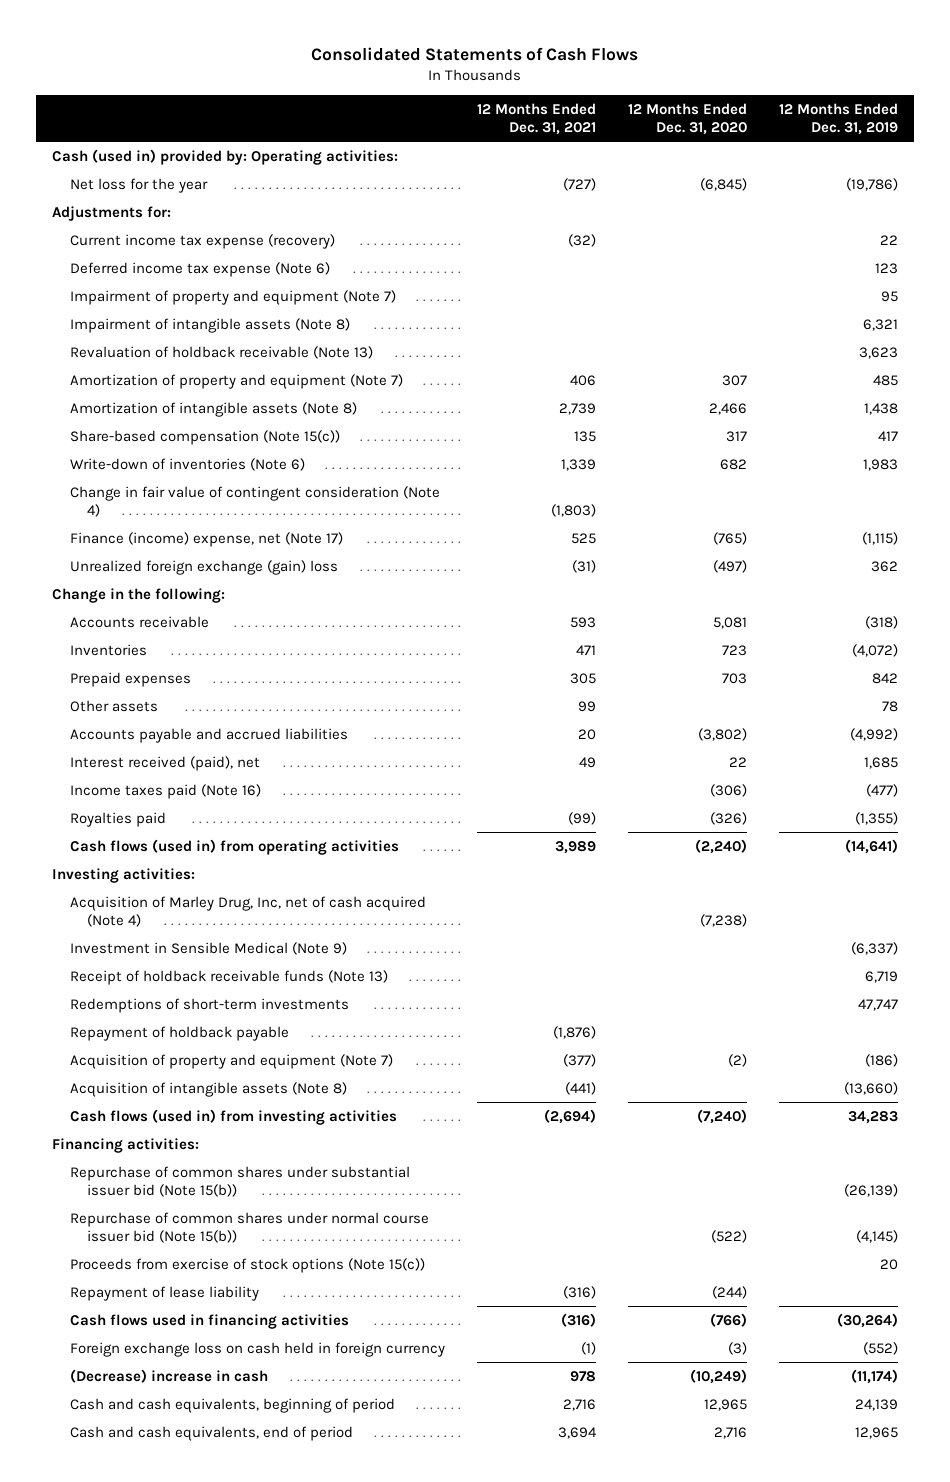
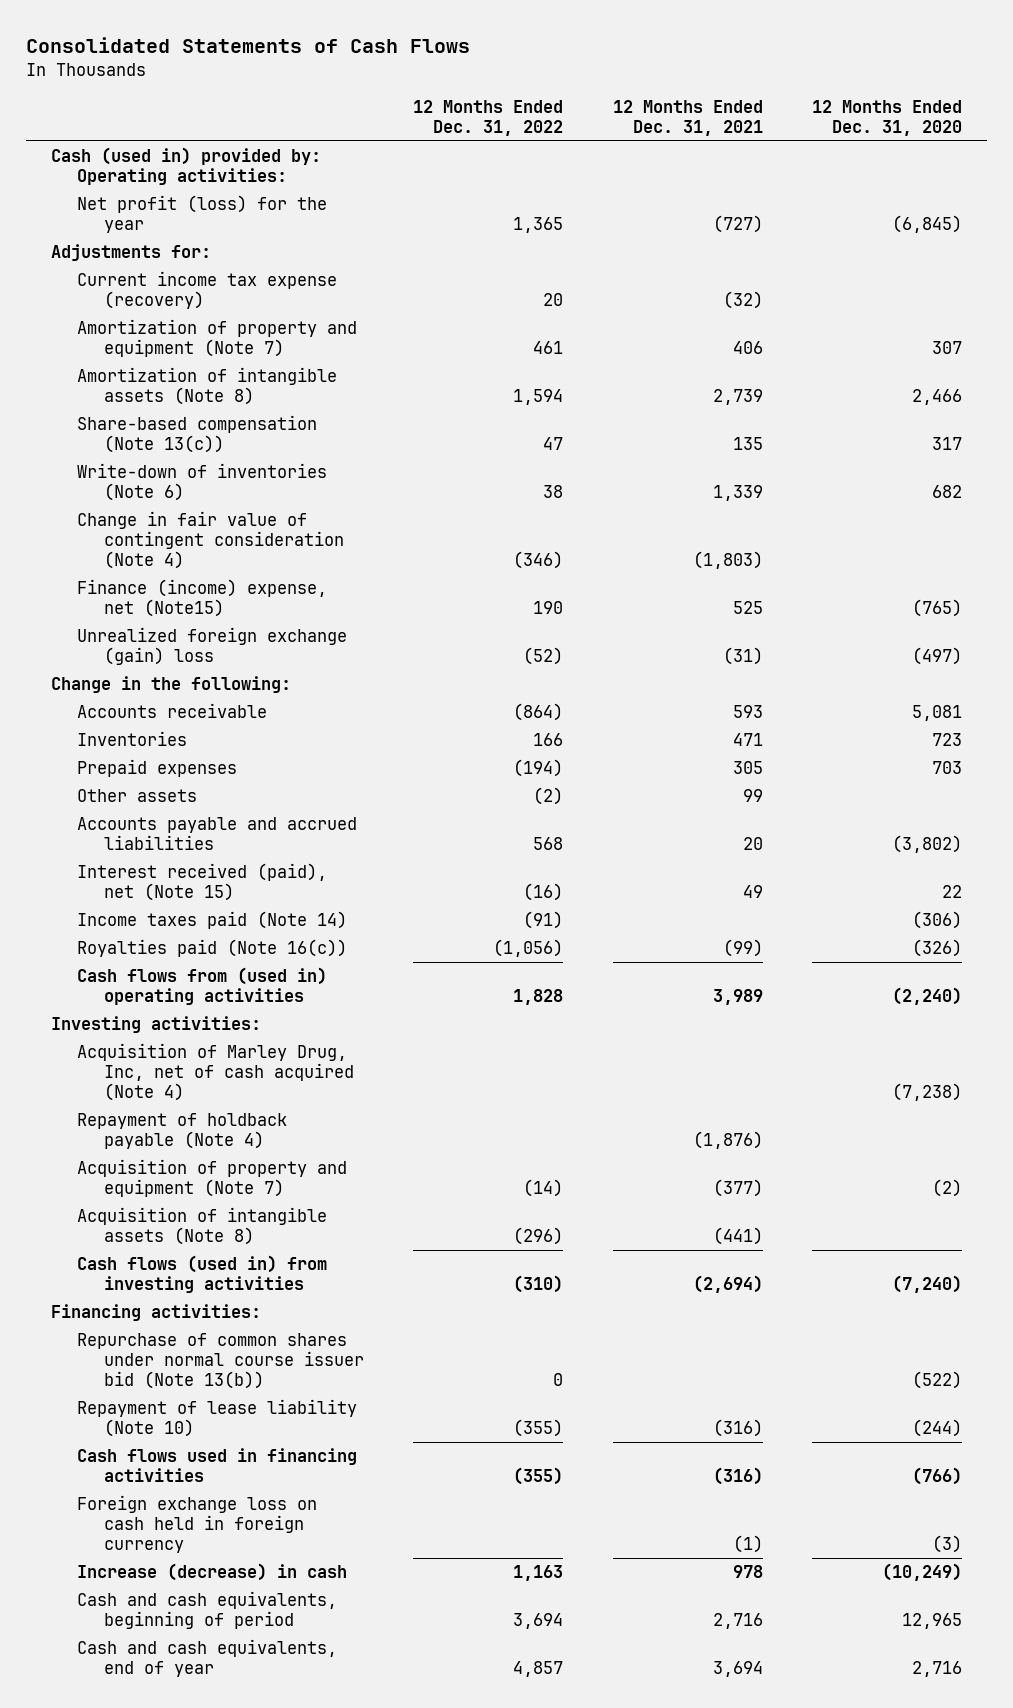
[778,102,898,135] 12 Months Ended Dec. 31, 2019 -> none
none -> [413,100,564,137] 12 Months Ended Dec. 31, 2022
[69,177,208,193] Net loss for the year -> [77,195,328,234] Net profit (loss) for the year
[69,261,330,277] Deferred income tax expense (Note 6) -> none
[69,289,396,305] Impairment of property and equipment (Note 7) -> none
[69,317,350,333] Impairment of intangible assets (Note 8) -> none
[69,345,373,359] Revaluation of holdback receivable (Note 13) -> none
[69,429,340,445] Share-based compensation (Note 15(c)) -> [77,415,318,454] Share-based compensation (Note 13(c))
[69,531,343,547] Finance (income) expense, net (Note 17) -> [77,579,328,618] Finance (income) expense, net (Note15)
[69,755,260,771] Interest received (paid), net -> [77,863,328,902] Interest received (paid), net (Note 15)
[69,783,261,799] Income taxes paid (Note 16) -> [77,911,348,930] Income taxes paid (Note 14)
[69,811,166,827] Royalties paid -> [77,939,348,958] Royalties paid (Note 16(c))
[69,838,399,855] Cash flows (used in) from operating activities -> [77,967,328,1006] Cash flows from (used in) operating activities
[69,941,347,955] Investment in Sensible Medical (Note 9) -> none
[69,969,388,985] Receipt of holdback receivable funds (Note 13) -> none
[69,997,349,1013] Redemptions of short-term investments -> none
[69,1025,289,1041] Repayment of holdback payable -> [77,1113,288,1150] Repayment of holdback payable (Note 4)
[69,1165,410,1197] Repurchase of common shares under substantial issuer bid (Note 15(b)) -> none
[69,1257,425,1273] Proceeds from exercise of stock options (Note 15(c)) -> none
[69,1211,429,1243] Repurchase of common shares under normal course issuer bid (Note 15(b)) -> [77,1333,364,1390] Repurchase of common shares under normal course issuer bid (Note 13(b))
[69,1285,259,1301] Repayment of lease liability -> [77,1399,358,1438] Repayment of lease liability (Note 10)
[69,1368,268,1383] (Decrease) increase in cash -> [77,1563,348,1582] Increase (decrease) in cash
[69,1425,353,1441] Cash and cash equivalents, end of period -> [77,1639,338,1678] Cash and cash equivalents, end of year

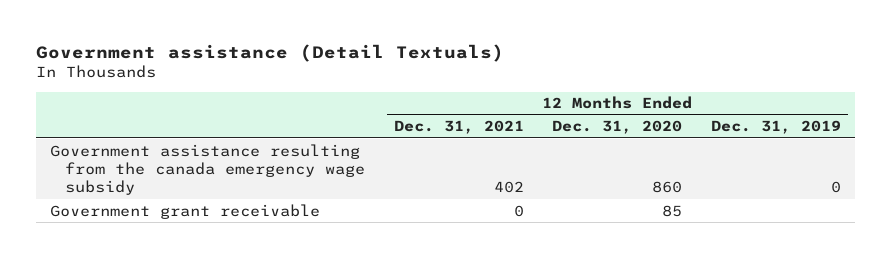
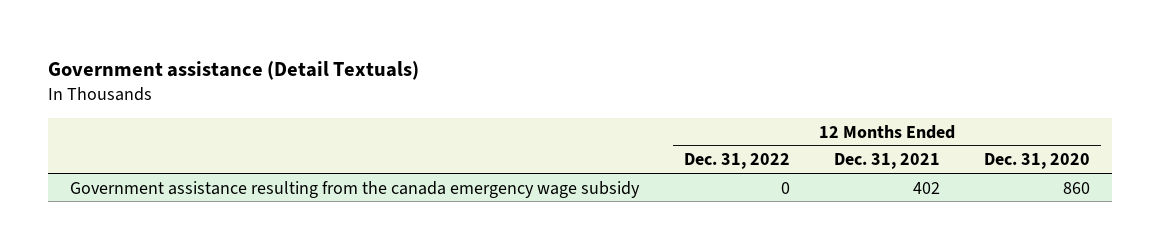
[710,120,841,135] Dec. 31, 2019 -> none
none -> [683,153,790,170] Dec. 31, 2022
[49,203,320,219] Government grant receivable -> none

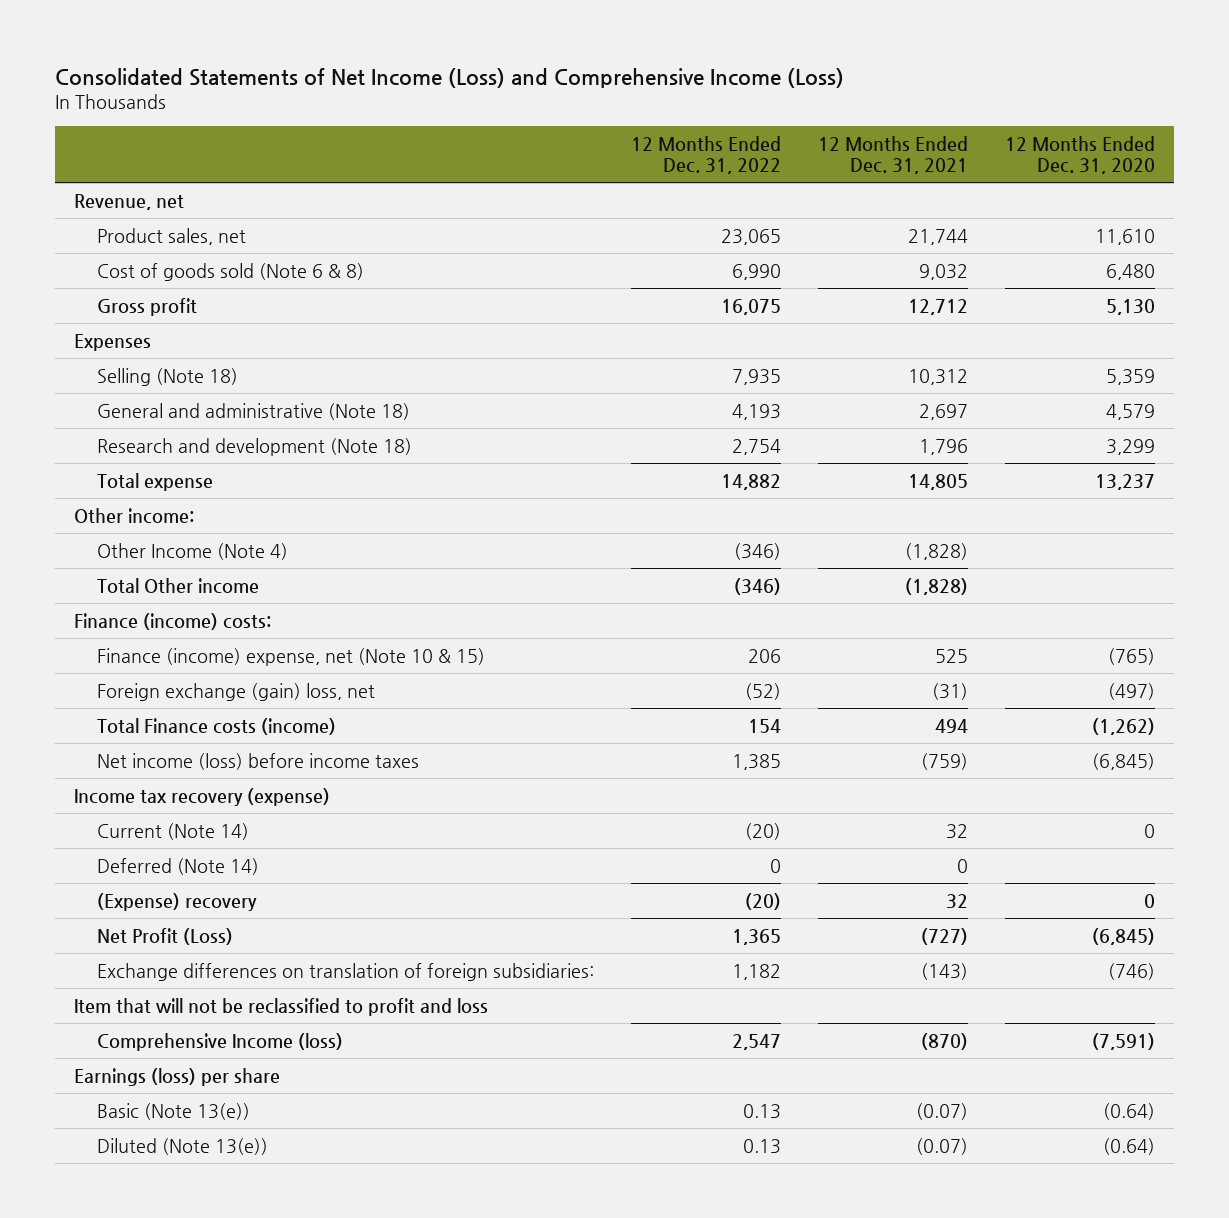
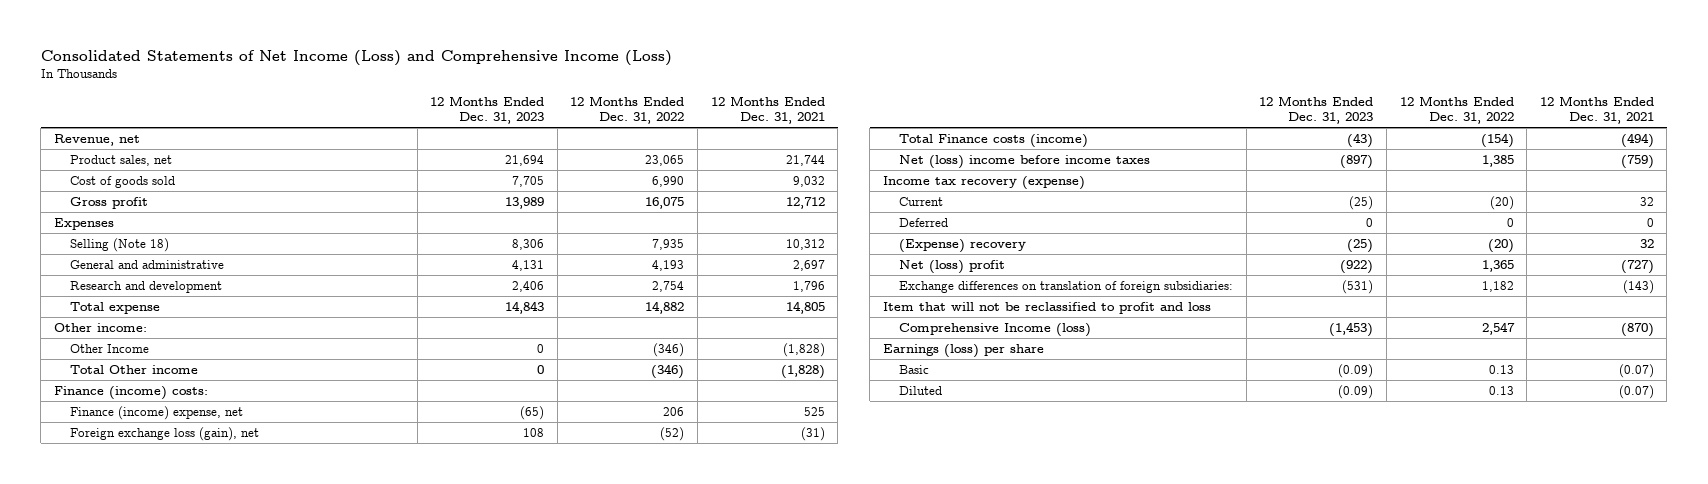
[1005,136,1156,175] 12 Months Ended Dec. 31, 2020 -> none
none -> [430,95,545,125] 12 Months Ended Dec. 31, 2023
[96,262,364,281] Cost of goods sold (Note 6 & 8) -> [69,175,175,188] Cost of goods sold
[96,402,410,420] General and administrative (Note 18) -> [69,259,224,269] General and administrative
[96,437,412,456] Research and development (Note 18) -> [69,280,222,293] Research and development
[96,542,288,560] Other Income (Note 4) -> [69,343,149,353] Other Income
[96,647,485,666] Finance (income) expense, net (Note 10 & 15) -> [69,405,243,420] Finance (income) expense, net
[96,682,375,701] Foreign exchange (gain) loss, net -> [69,426,259,441] Foreign exchange loss (gain), net
[747,718,781,733] 154 -> [1480,132,1514,148] (154)
[935,718,969,733] 494 -> [1620,132,1654,148] (494)
[96,752,419,770] Net income (loss) before income taxes -> [899,154,1151,169] Net (loss) income before income taxes
[96,822,249,840] Current (Note 14) -> [899,196,944,206] Current
[96,857,259,875] Deferred (Note 14) -> [899,217,949,227] Deferred
[96,927,233,945] Net Profit (Loss) -> [899,259,1006,274] Net (loss) profit
[96,1102,250,1120] Basic (Note 13(e)) -> [899,364,930,374] Basic
[96,1137,268,1155] Diluted (Note 13(e)) -> [899,385,943,395] Diluted

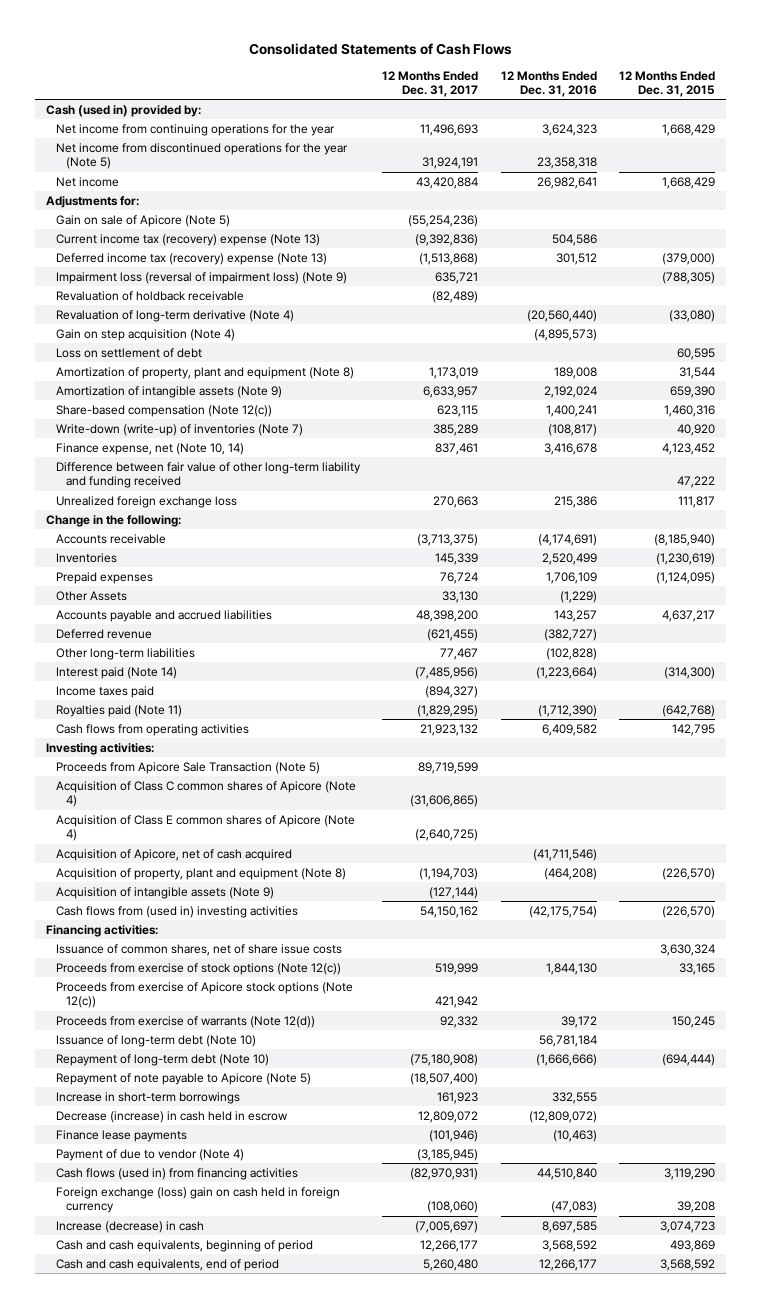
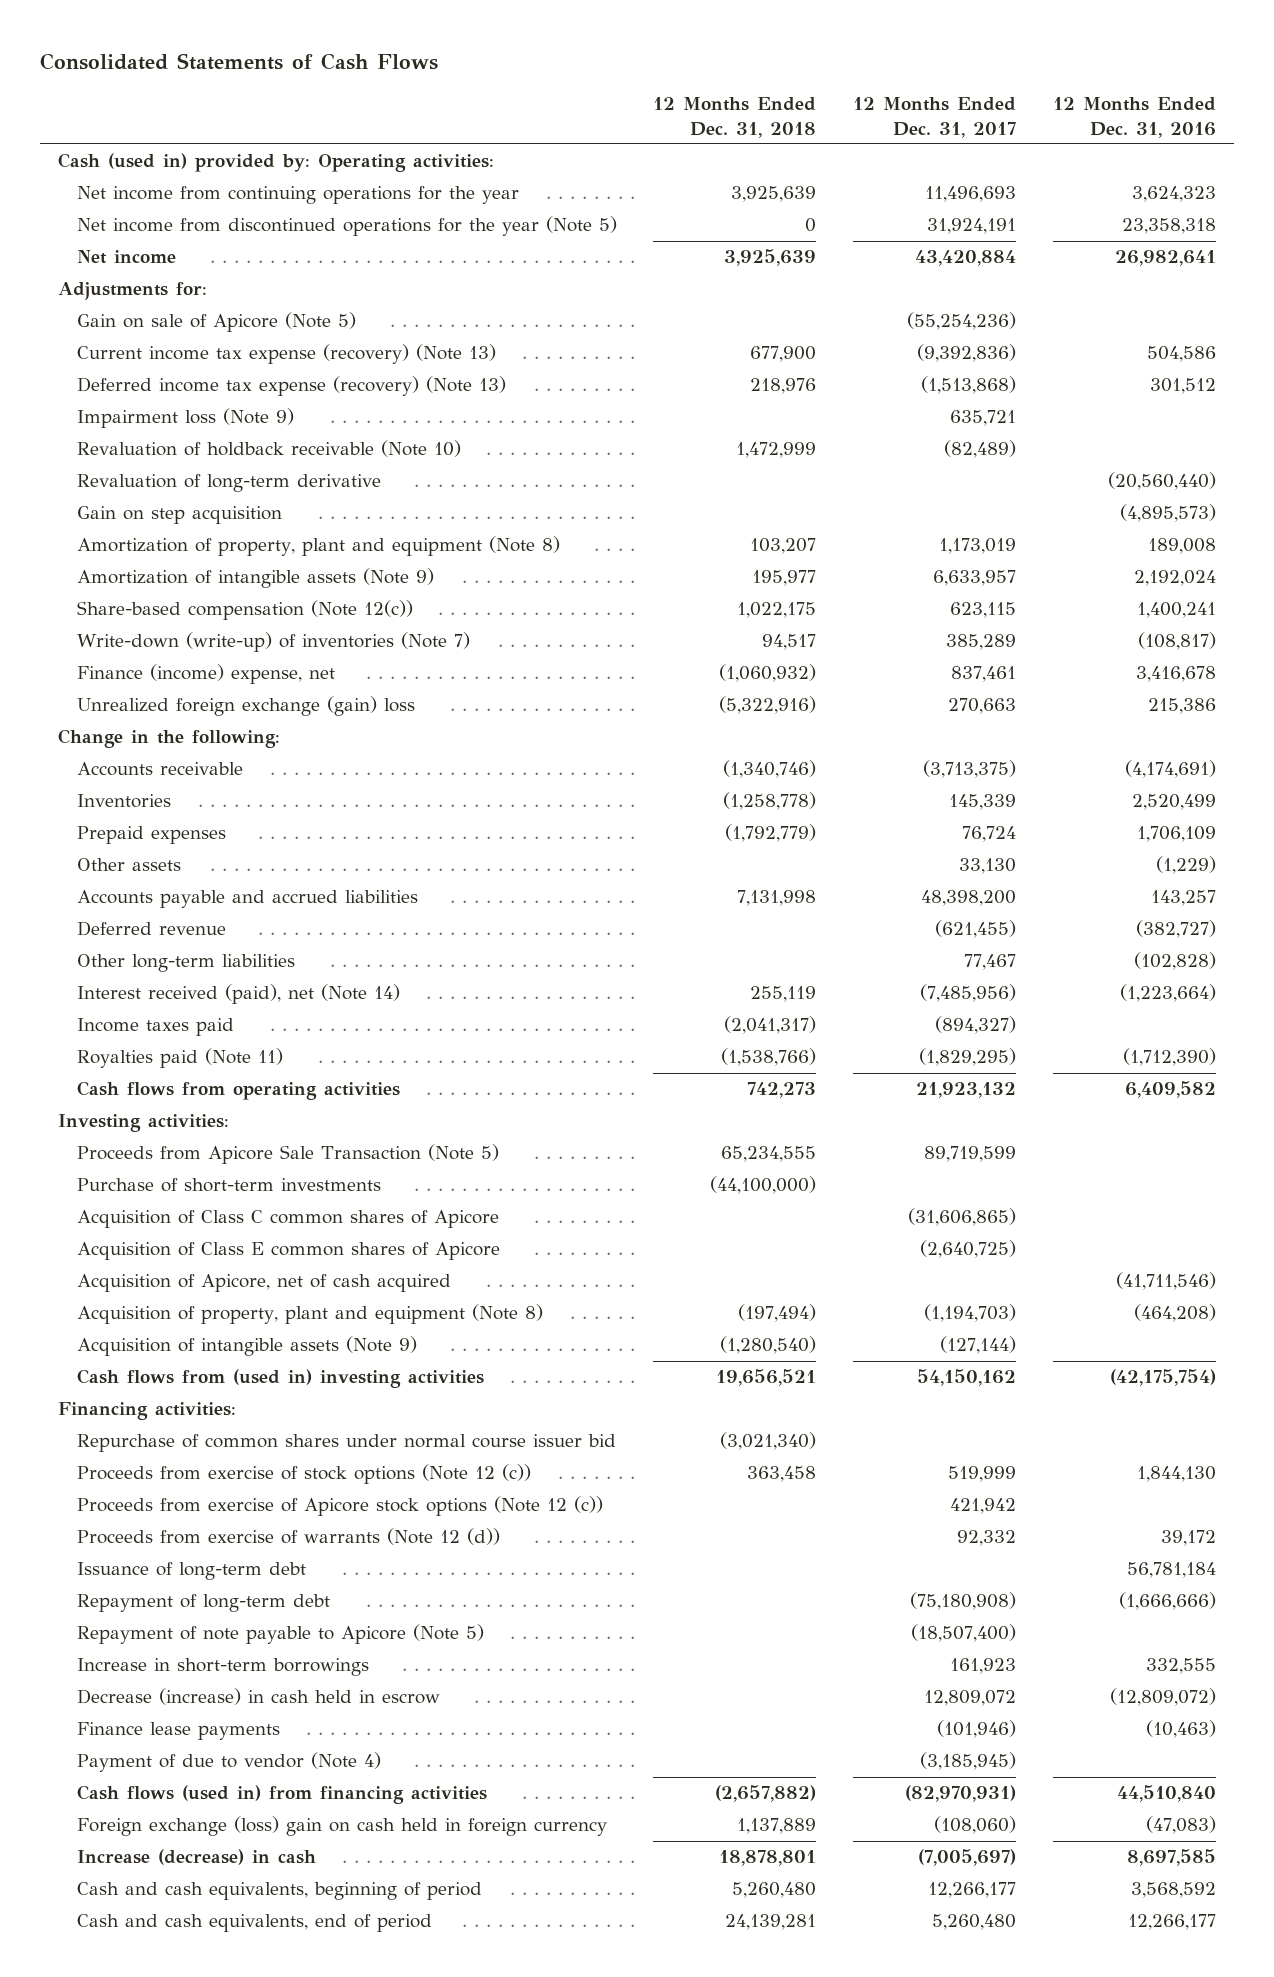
[619,70,716,97] 12 Months Ended Dec. 31, 2015 -> none
none -> [653,97,817,138] 12 Months Ended Dec. 31, 2018
[46,105,202,118] Cash (used in) provided by: -> [58,153,495,173] Cash (used in) provided by: Operating activities:
[56,348,203,359] Loss on settlement of debt -> none
[56,234,321,247] Current income tax (recovery) expense (Note 13) -> [76,344,496,365] Current income tax expense (recovery) (Note 13)
[56,253,328,266] Deferred income tax (recovery) expense (Note 13) -> [76,376,506,397] Deferred income tax expense (recovery) (Note 13)
[56,272,348,285] Impairment loss (reversal of impairment loss) (Note 9) -> [76,408,294,429] Impairment loss (Note 9)
[56,291,245,302] Revaluation of holdback receivable -> [76,440,461,458] Revaluation of holdback receivable (Note 10)
[56,310,295,323] Revaluation of long-term derivative (Note 4) -> [76,474,381,493] Revaluation of long-term derivative
[56,329,236,342] Gain on step acquisition (Note 4) -> [76,506,282,525] Gain on step acquisition
[56,462,362,489] Difference between fair value of other long-term liability and funding received -> none
[56,443,245,456] Finance expense, net (Note 10, 14) -> [76,664,335,685] Finance (income) expense, net
[56,496,238,509] Unrealized foreign exchange loss -> [76,696,415,717] Unrealized foreign exchange (gain) loss
[56,591,128,602] Other Assets -> [76,858,181,872] Other assets
[56,667,178,680] Interest paid (Note 14) -> [76,984,400,1005] Interest received (paid), net (Note 14)
none -> [76,1178,381,1193] Purchase of short-term investments
[56,781,357,808] Acquisition of Class C common shares of Apicore (Note 4) -> [76,1210,499,1229] Acquisition of Class C common shares of Apicore
[56,815,356,842] Acquisition of Class E common shares of Apicore (Note 4) -> [76,1242,500,1261] Acquisition of Class E common shares of Apicore
[56,944,343,957] Issuance of common shares, net of share issue costs -> none
none -> [76,1434,616,1453] Repurchase of common shares under normal course issuer bid
[56,963,342,976] Proceeds from exercise of stock options (Note 12(c)) -> [76,1464,531,1485] Proceeds from exercise of stock options (Note 12 (c))
[56,982,354,1009] Proceeds from exercise of Apicore stock options (Note 12(c)) -> [76,1496,603,1517] Proceeds from exercise of Apicore stock options (Note 12 (c))
[56,1016,316,1029] Proceeds from exercise of warrants (Note 12(d)) -> [76,1528,500,1546] Proceeds from exercise of warrants (Note 12 (d))
[56,1035,257,1048] Issuance of long-term debt (Note 10) -> [76,1562,306,1581] Issuance of long-term debt
[56,1054,270,1067] Repayment of long-term debt (Note 10) -> [76,1594,330,1613] Repayment of long-term debt

